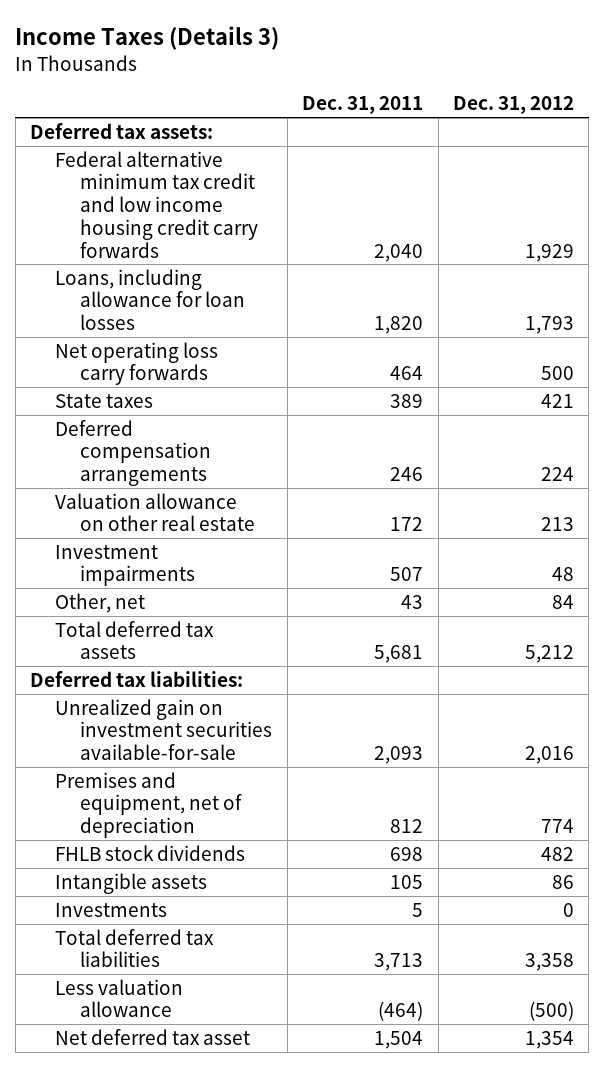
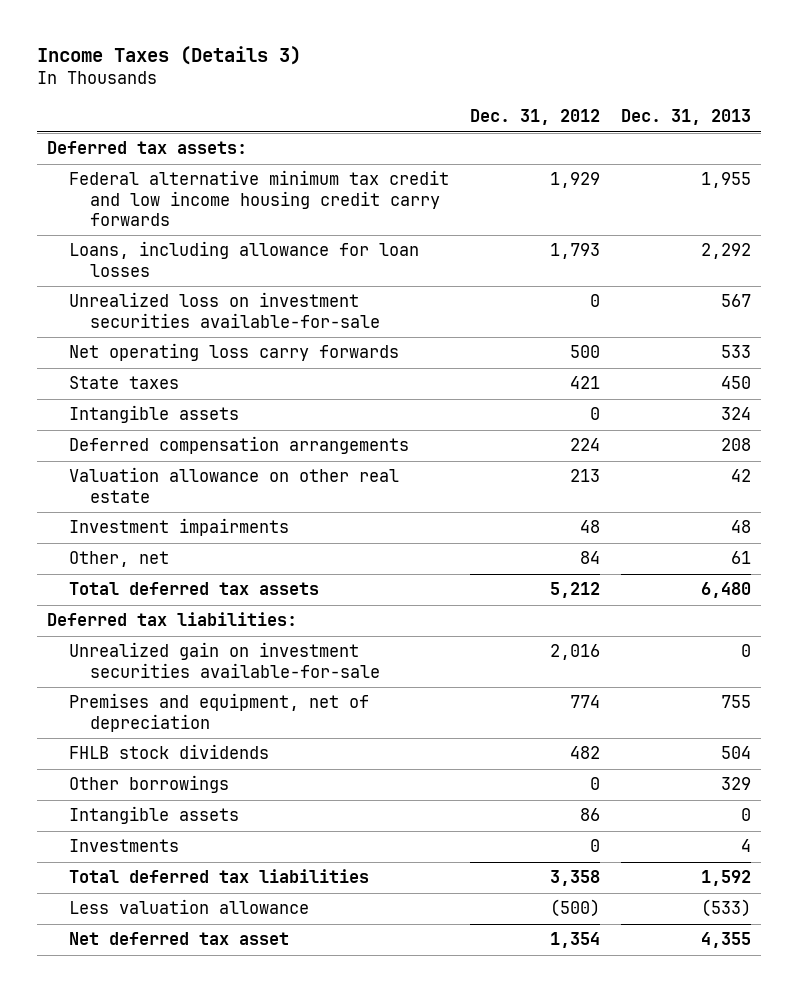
[302,96,424,115] Dec. 31, 2011 -> none
none -> [620,109,751,126] Dec. 31, 2013
none -> [68,292,381,328] Unrealized loss on investment securities available-for-sale
none -> [68,405,239,424] Intangible assets
none -> [68,775,229,794] Other borrowings

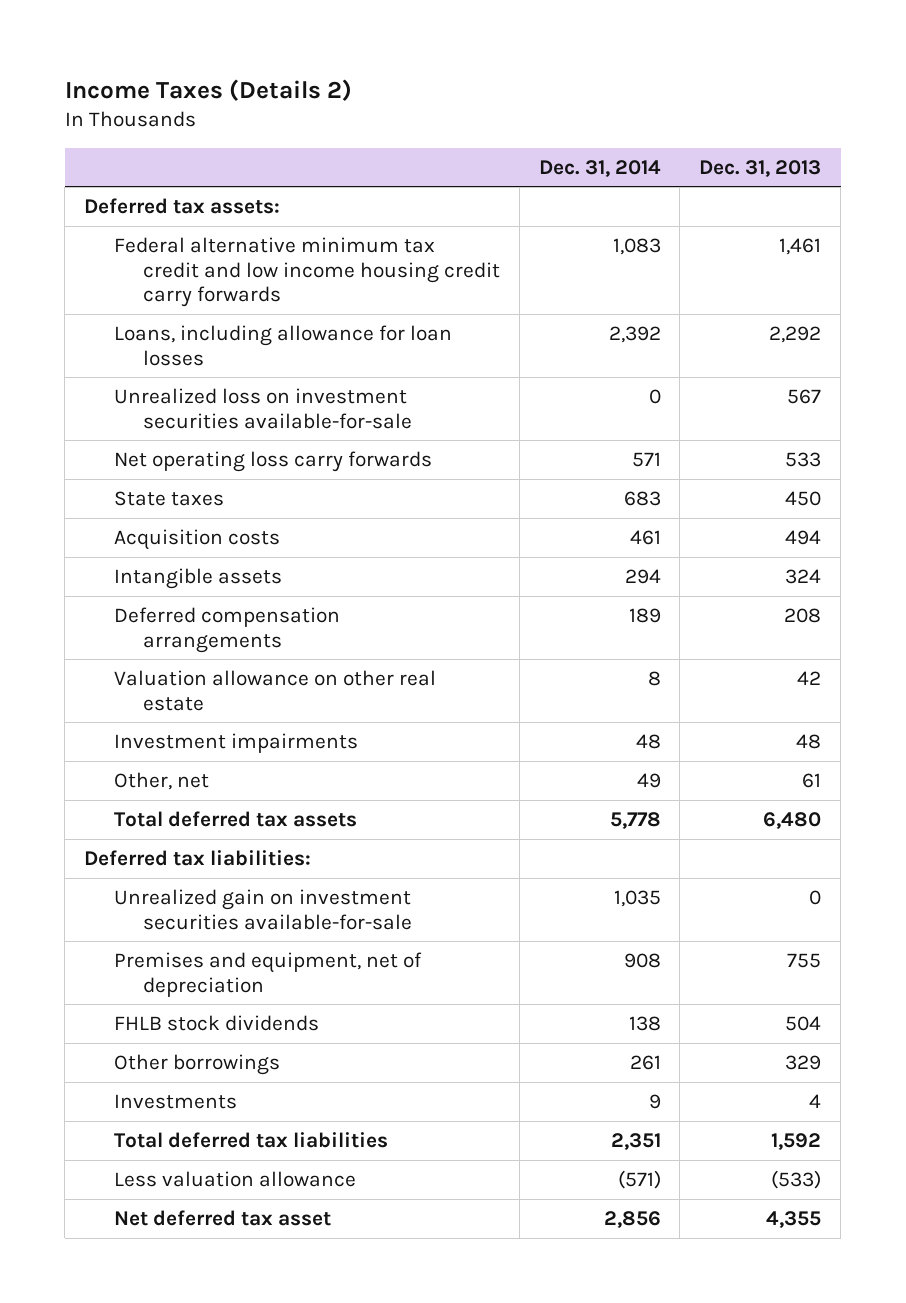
[36,46,301,66] Income Taxes (Details 3) -> [64,78,352,101] Income Taxes (Details 2)
[469,109,600,126] Dec. 31, 2012 -> none
none -> [538,159,661,177] Dec. 31, 2014
[700,172,751,189] 1,955 -> [779,238,822,256] 1,461
none -> [113,529,280,551] Acquisition costs
[68,806,239,825] Intangible assets -> none

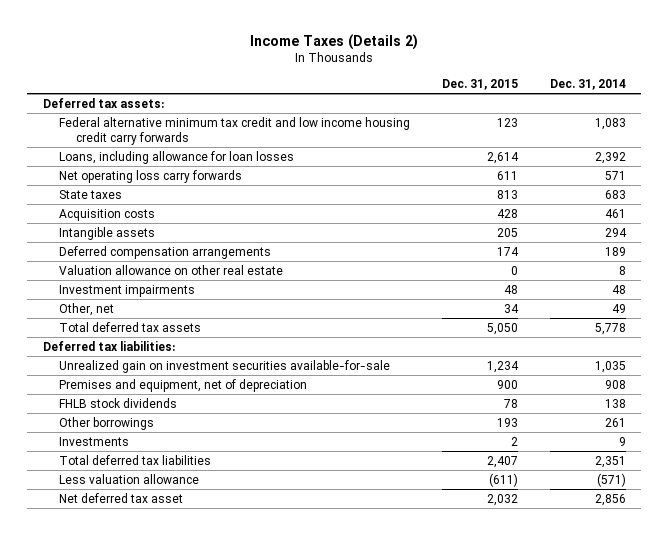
[699,159,822,177] Dec. 31, 2013 -> none
none -> [442,78,519,90] Dec. 31, 2015
[113,388,413,429] Unrealized loss on investment securities available-for-sale -> none

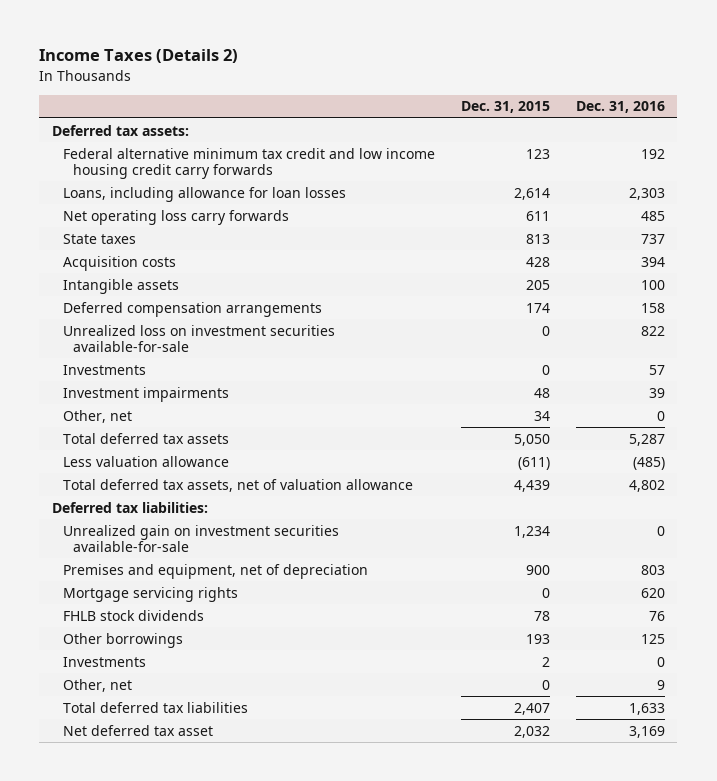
[549,78,626,90] Dec. 31, 2014 -> none
none -> [575,101,665,114] Dec. 31, 2016
[59,264,284,275] Valuation allowance on other real estate -> none
none -> [62,324,335,353] Unrealized loss on investment securities available-for-sale
none -> [62,364,146,375] Investments
[59,473,200,484] Less valuation allowance -> [62,455,229,467] Less valuation allowance
none -> [62,478,413,492] Total deferred tax assets, net of valuation allowance
none -> [62,586,238,602] Mortgage servicing rights
none -> [62,678,132,692] Other, net

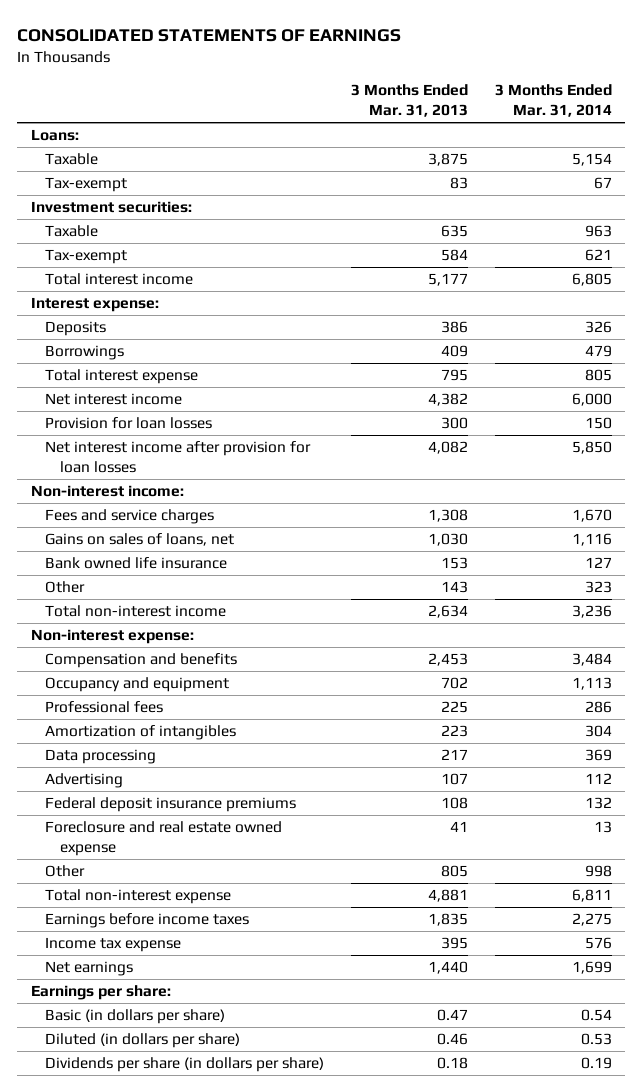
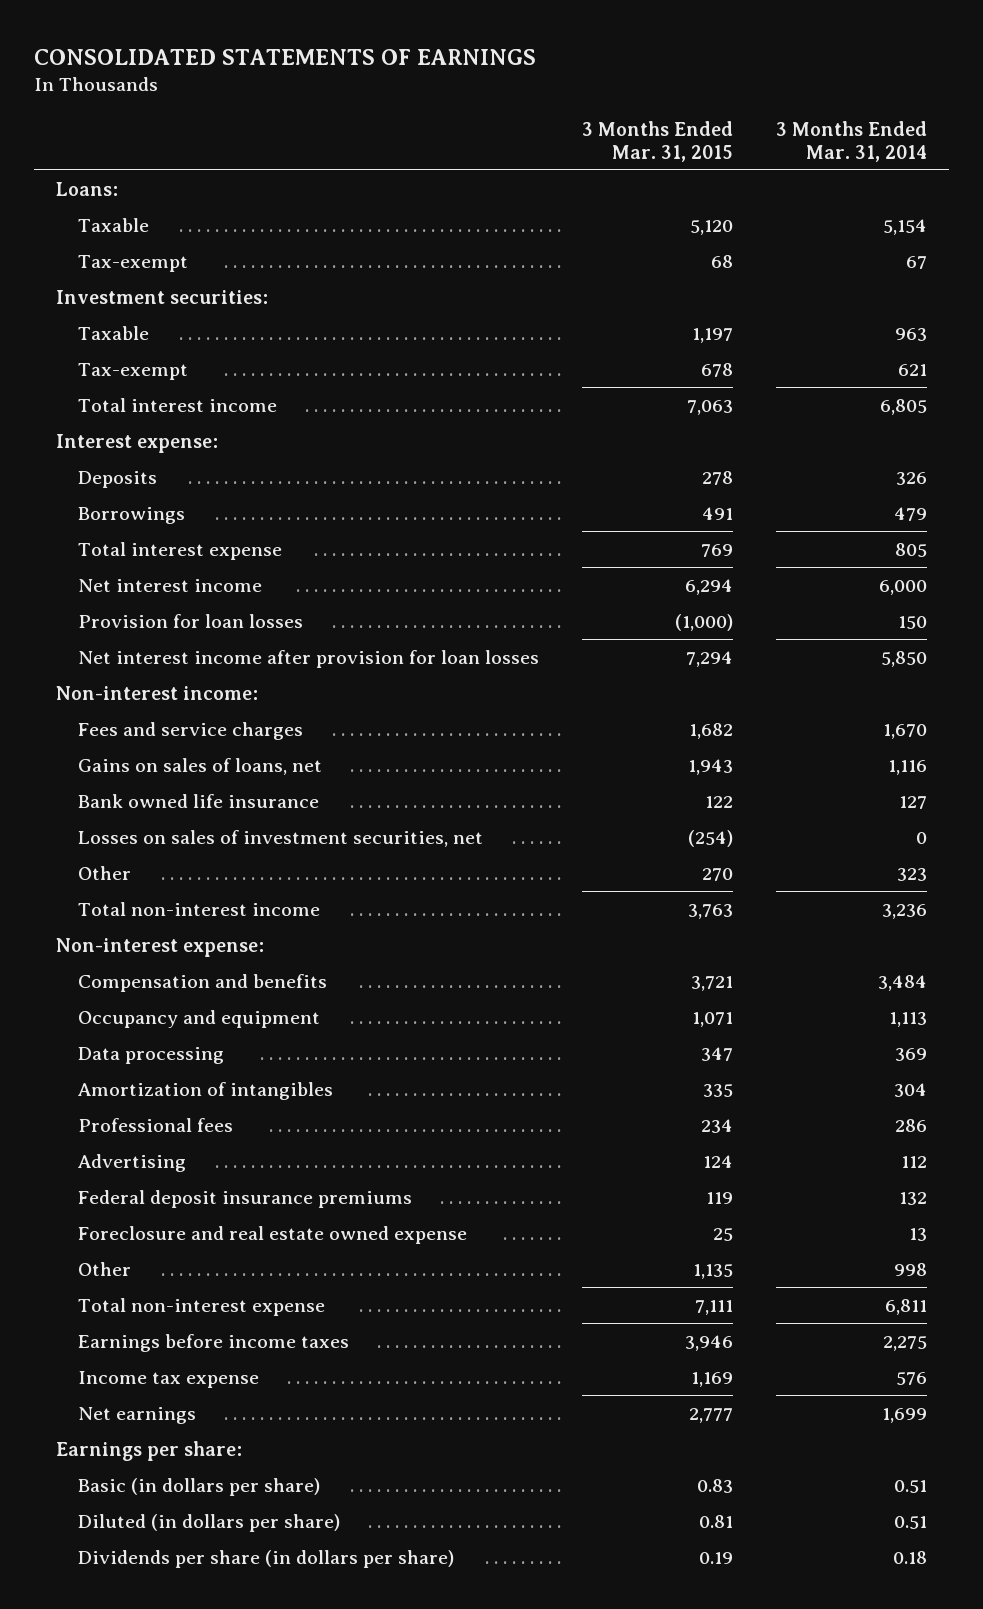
[351,84,469,117] 3 Months Ended Mar. 31, 2013 -> none
none -> [582,120,734,162] 3 Months Ended Mar. 31, 2015
none -> [78,829,484,847] Losses on sales of investment securities, net
[45,725,237,741] Amortization of intangibles -> [78,1081,334,1100] Amortization of intangibles
[45,701,164,714] Professional fees -> [78,1117,234,1132] Professional fees
[580,1009,612,1022] 0.54 -> [894,1479,928,1493] 0.51
[580,1033,612,1046] 0.53 -> [894,1515,928,1529] 0.51
[580,1057,612,1070] 0.19 -> [893,1550,928,1564] 0.18

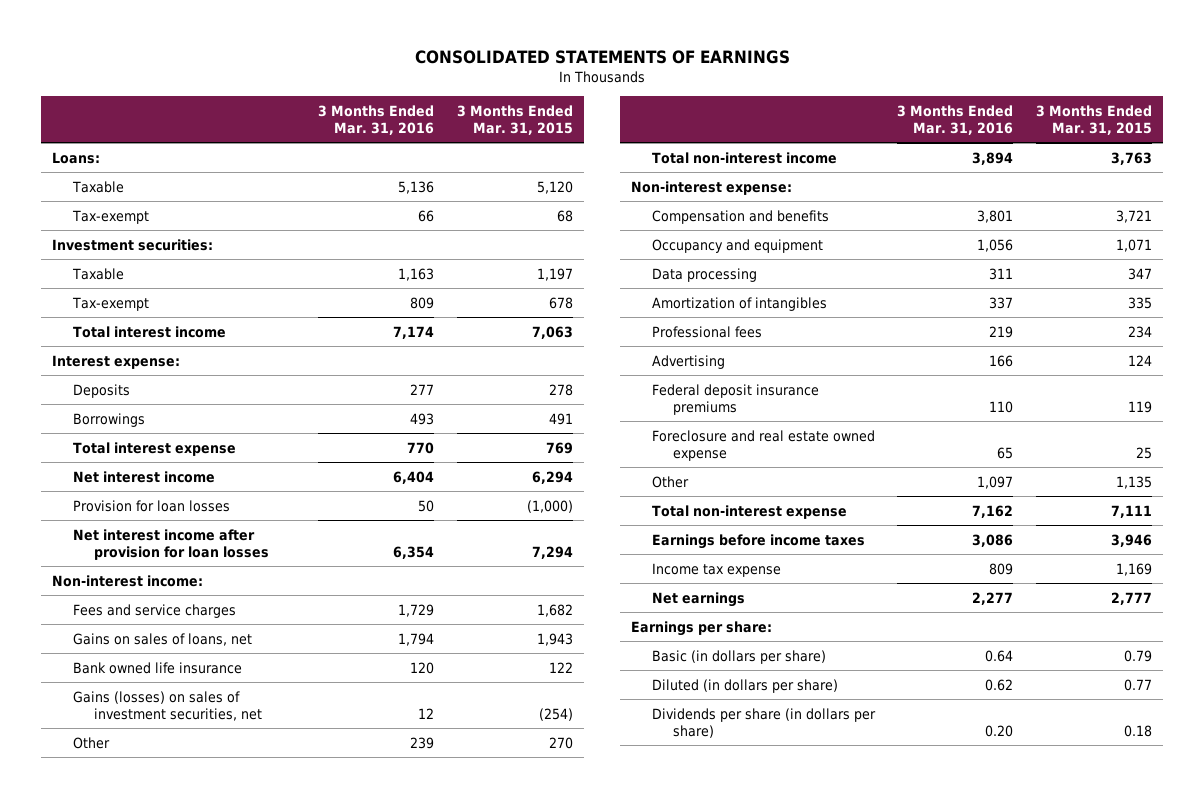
[776,120,928,162] 3 Months Ended Mar. 31, 2014 -> none
none -> [318,104,435,136] 3 Months Ended Mar. 31, 2016
[78,829,484,847] Losses on sales of investment securities, net -> [72,690,263,721] Gains (losses) on sales of investment securities, net
[697,1478,734,1493] 0.83 -> [1123,649,1152,662] 0.79
[699,1514,734,1528] 0.81 -> [1123,678,1152,691] 0.77
[699,1551,734,1564] 0.19 -> [1123,724,1152,737] 0.18

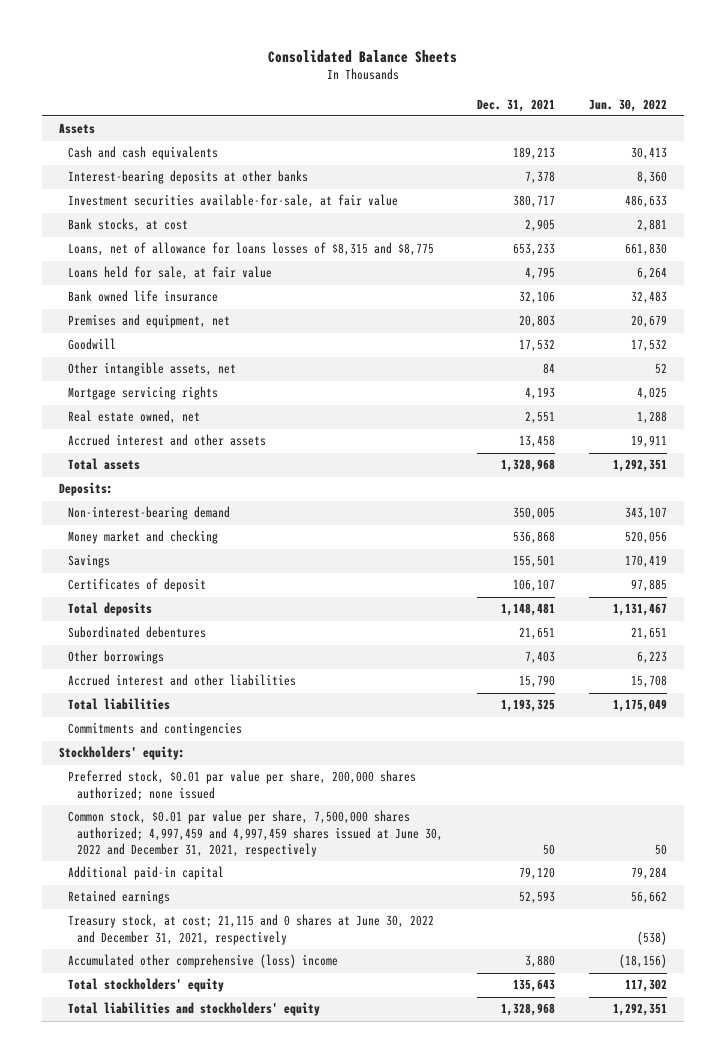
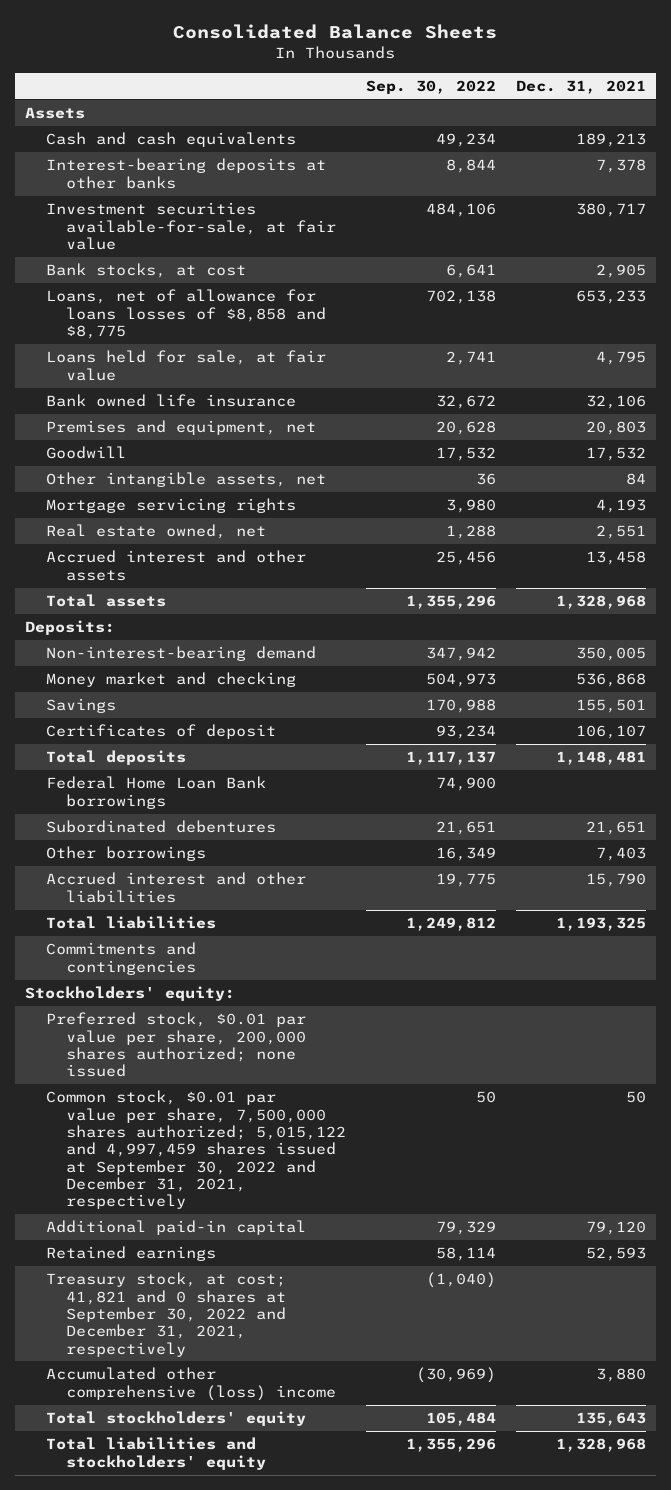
[589,98,668,112] Jun. 30, 2022 -> none
none -> [366,80,497,95] Sep. 30, 2022
[68,242,435,257] Loans, net of allowance for loans losses of $8,315 and $8,775 -> [45,289,327,339] Loans, net of allowance for loans losses of $8,858 and $8,775
none -> [45,776,266,809] Federal Home Loan Bank borrowings
[68,810,444,857] Common stock, $0.01 par value per share, 7,500,000 shares authorized; 4,997,459 and 4,997,459 shares issued at June 30, 2022 and December 31, 2021, respectively -> [45,1090,347,1210] Common stock, $0.01 par value per share, 7,500,000 shares authorized; 5,015,122 and 4,997,459 shares issued at September 30, 2022 and December 31, 2021, respectively
[68,914,435,945] Treasury stock, at cost; 21,115 and 0 shares at June 30, 2022 and December 31, 2021, respectively -> [45,1272,287,1357] Treasury stock, at cost; 41,821 and 0 shares at September 30, 2022 and December 31, 2021, respectively

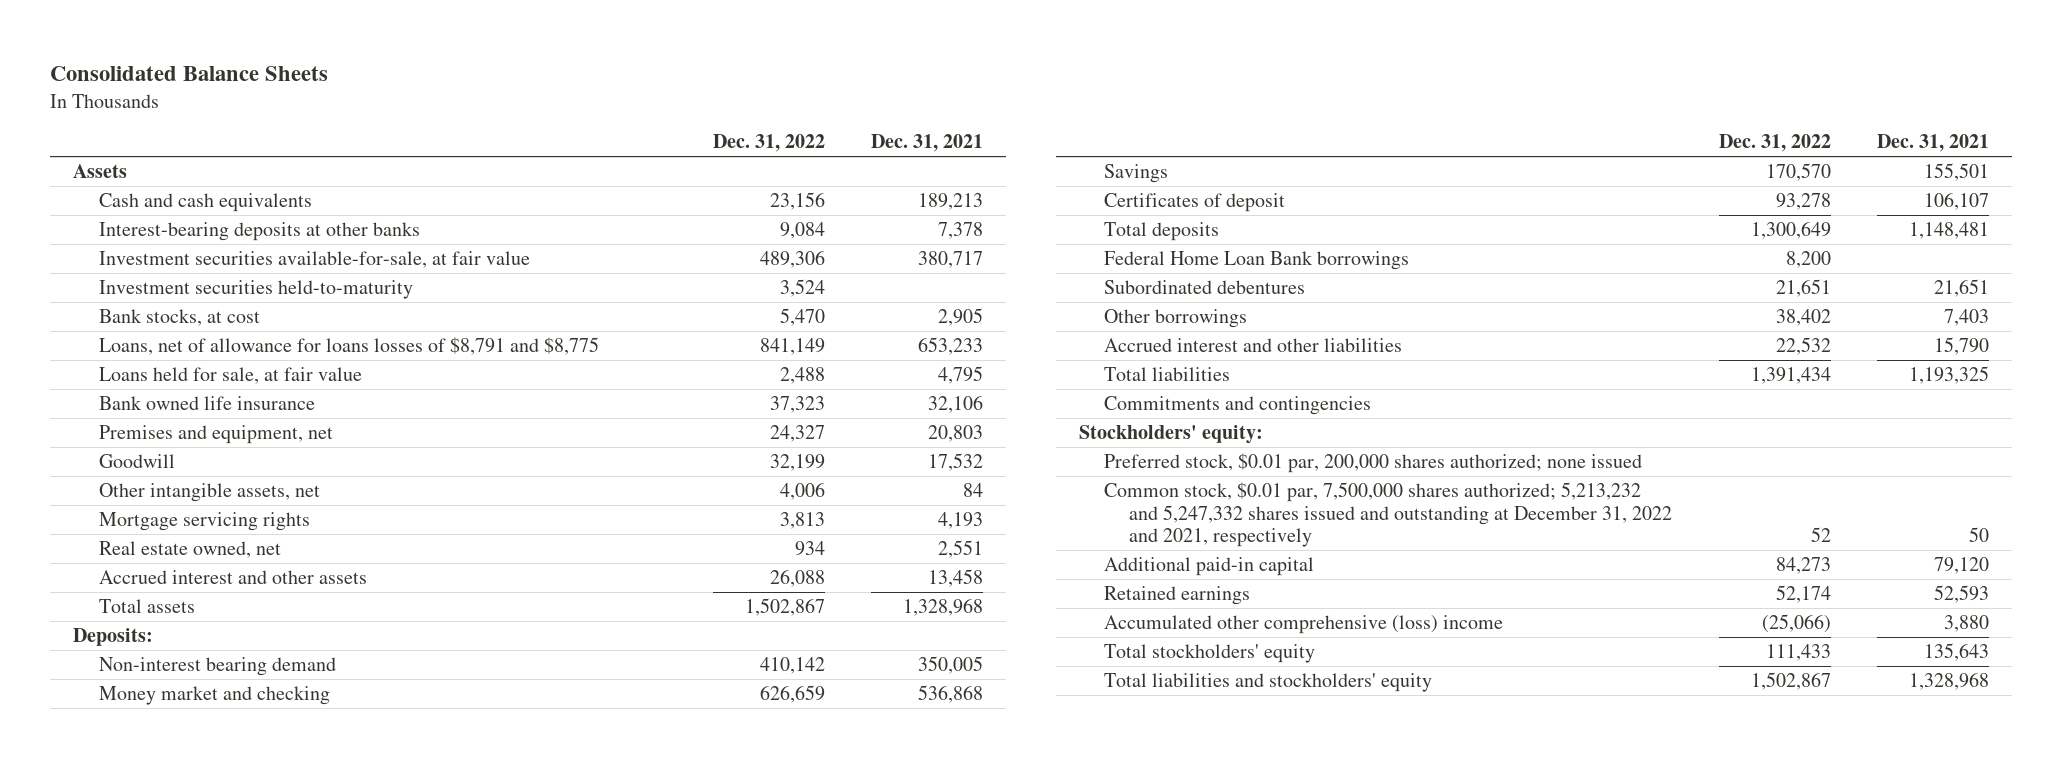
[366,80,497,95] Sep. 30, 2022 -> none
none -> [712,134,825,153] Dec. 31, 2022
none -> [98,279,413,299] Investment securities held-to-maturity
[45,289,327,339] Loans, net of allowance for loans losses of $8,858 and $8,775 -> [98,336,599,355] Loans, net of allowance for loans losses of $8,791 and $8,775
[45,646,316,662] Non-interest-bearing demand -> [98,656,336,676] Non-interest bearing demand
[45,1012,307,1078] Preferred stock, $0.01 par value per share, 200,000 shares authorized; none issued -> [1104,452,1643,473] Preferred stock, $0.01 par, 200,000 shares authorized; none issued
[45,1090,347,1210] Common stock, $0.01 par value per share, 7,500,000 shares authorized; 5,015,122 and 4,997,459 shares issued at September 30, 2022 and December 31, 2021, respectively -> [1104,481,1673,548] Common stock, $0.01 par, 7,500,000 shares authorized; 5,213,232 and 5,247,332 shares issued and outstanding at December 31, 2022 and 2021, respectively
[45,1272,287,1357] Treasury stock, at cost; 41,821 and 0 shares at September 30, 2022 and December 31, 2021, respectively -> none

